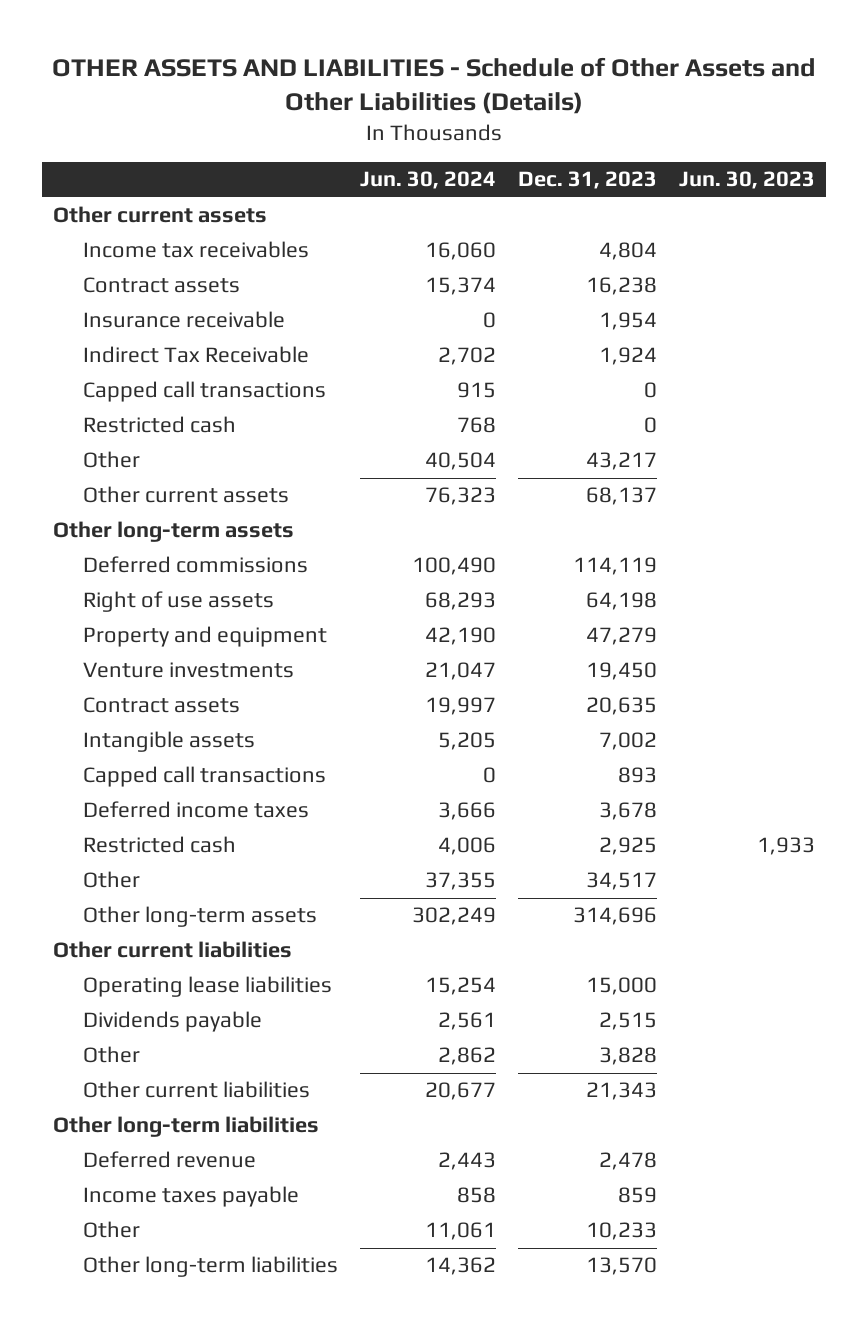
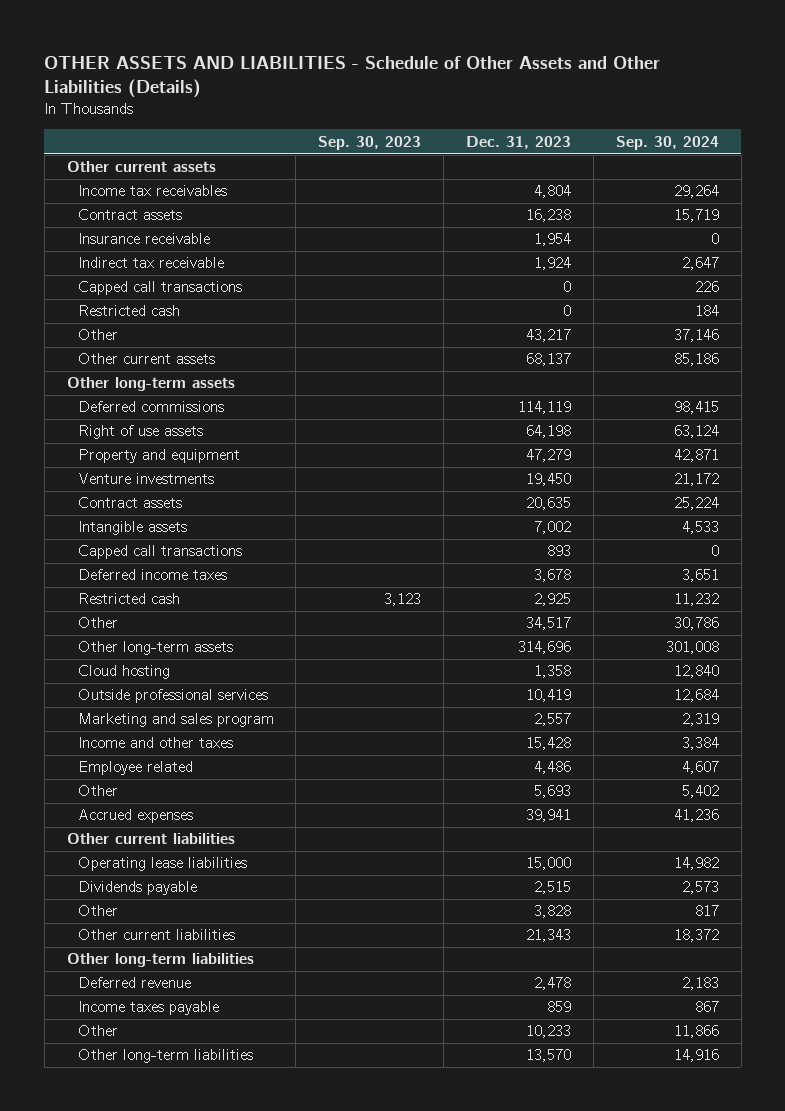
[360,171,497,190] Jun. 30, 2024 -> none
[679,171,816,190] Jun. 30, 2023 -> none
none -> [318,135,422,150] Sep. 30, 2023
none -> [615,135,719,150] Sep. 30, 2024
[83,346,310,364] Indirect Tax Receivable -> [77,257,224,269] Indirect tax receivable
none -> [77,665,170,680] Cloud hosting
none -> [77,689,268,704] Outside professional services
none -> [77,713,274,728] Marketing and sales program
none -> [77,737,233,749] Income and other taxes
none -> [77,761,193,776] Employee related
none -> [77,785,118,797] Other
none -> [77,809,193,824] Accrued expenses

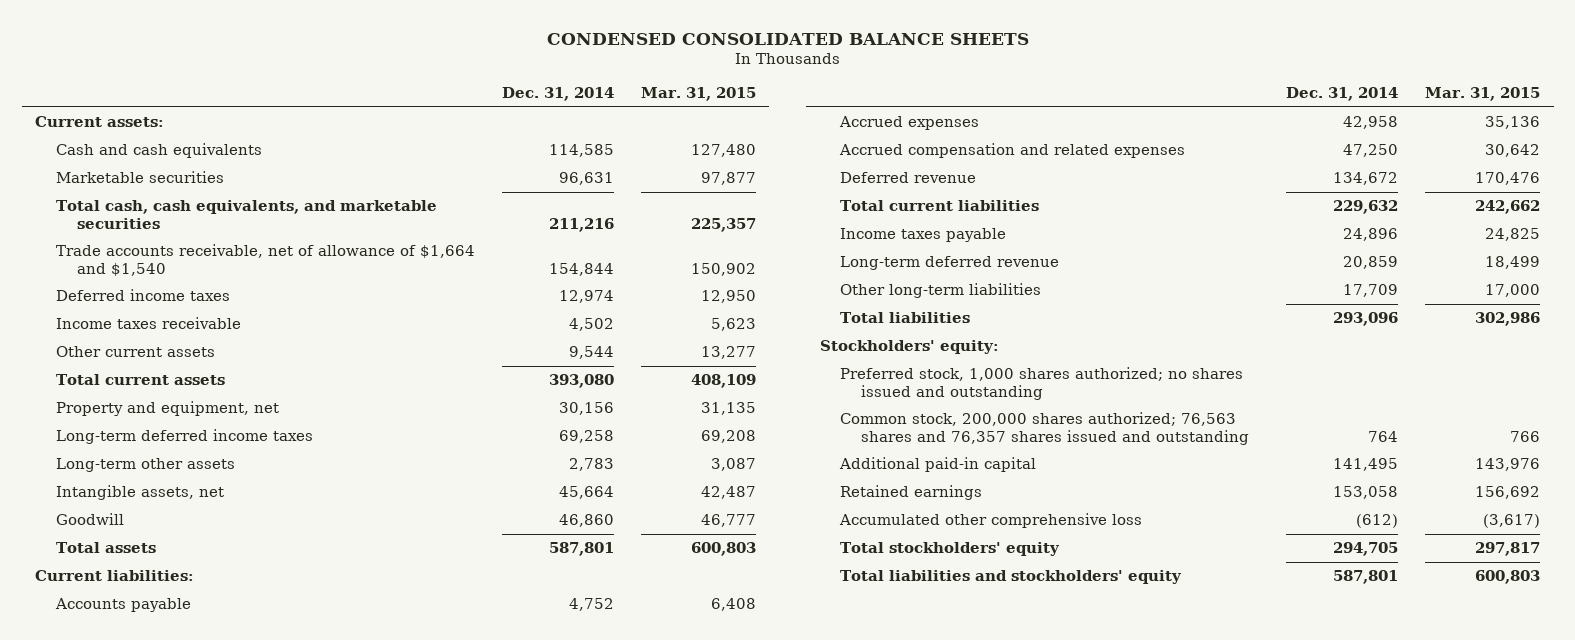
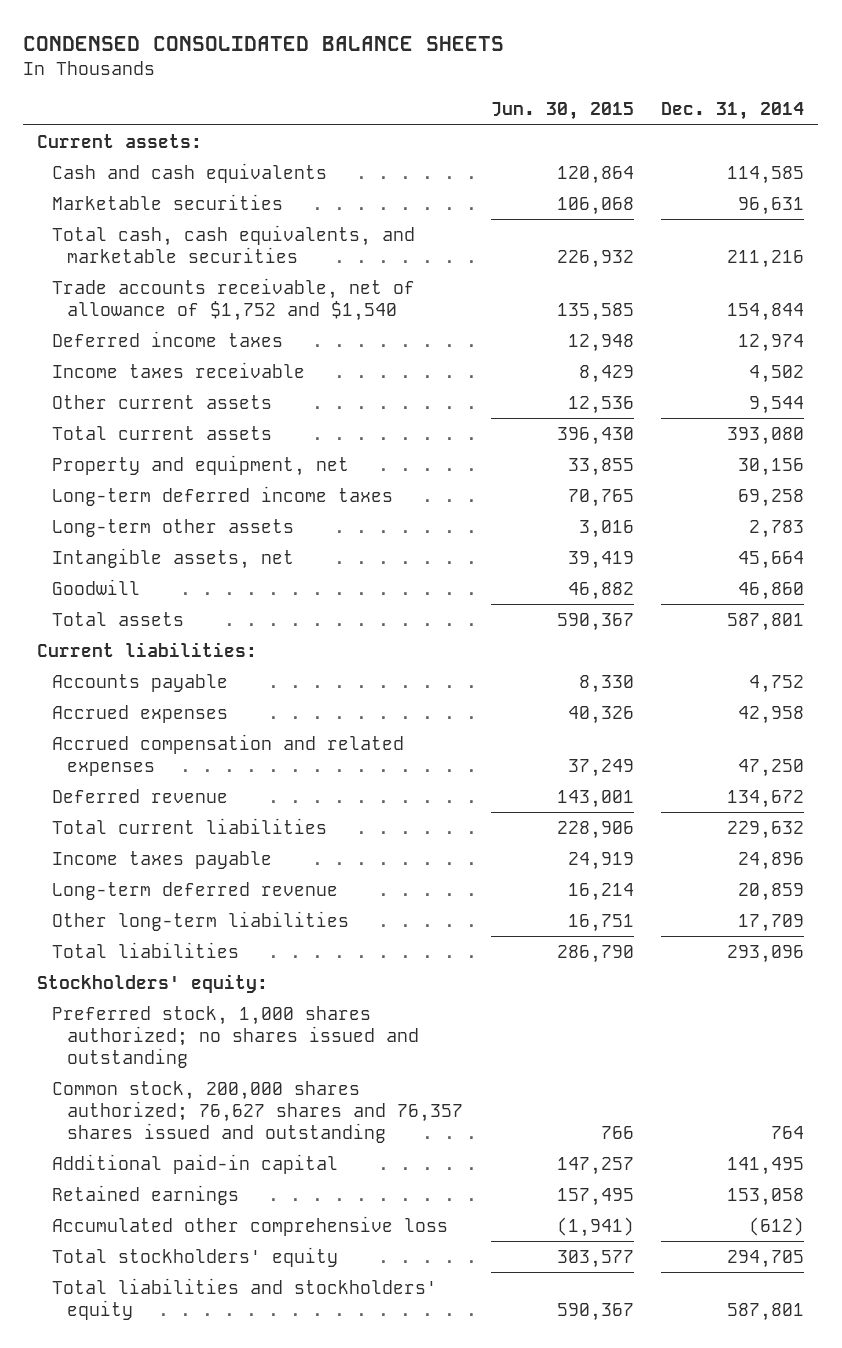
[640,87,756,102] Mar. 31, 2015 -> none
none -> [490,102,634,121] Jun. 30, 2015
[55,244,475,276] Trade accounts receivable, net of allowance of $1,664 and $1,540 -> [51,277,415,321] Trade accounts receivable, net of allowance of $1,752 and $1,540
[840,412,1250,445] Common stock, 200,000 shares authorized; 76,563 shares and 76,357 shares issued and outstanding -> [51,1080,463,1143] Common stock, 200,000 shares authorized; 76,627 shares and 76,357 shares issued and outstanding

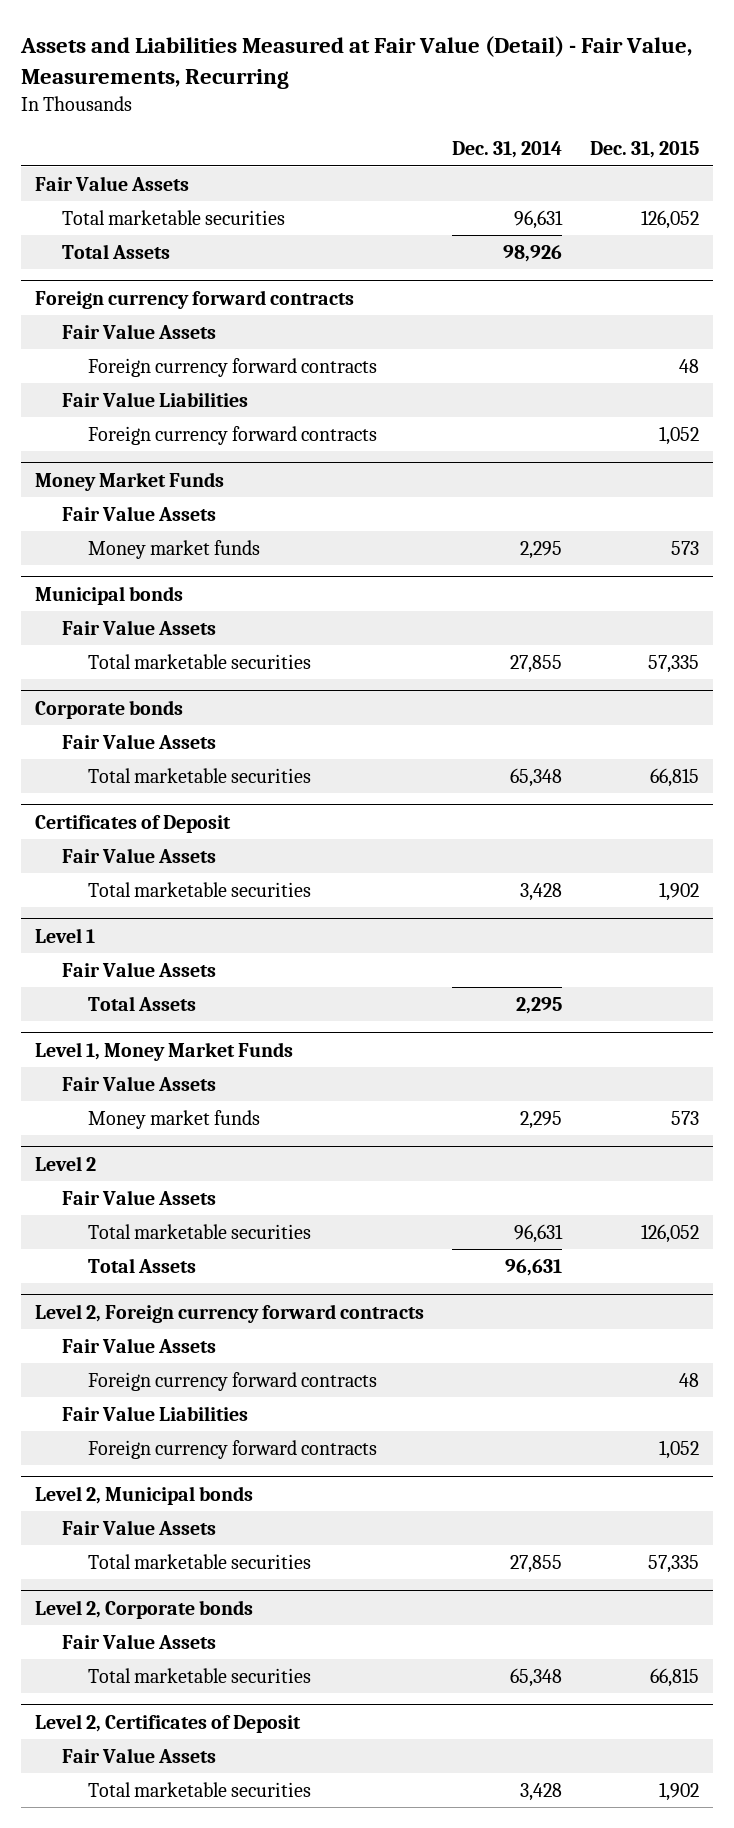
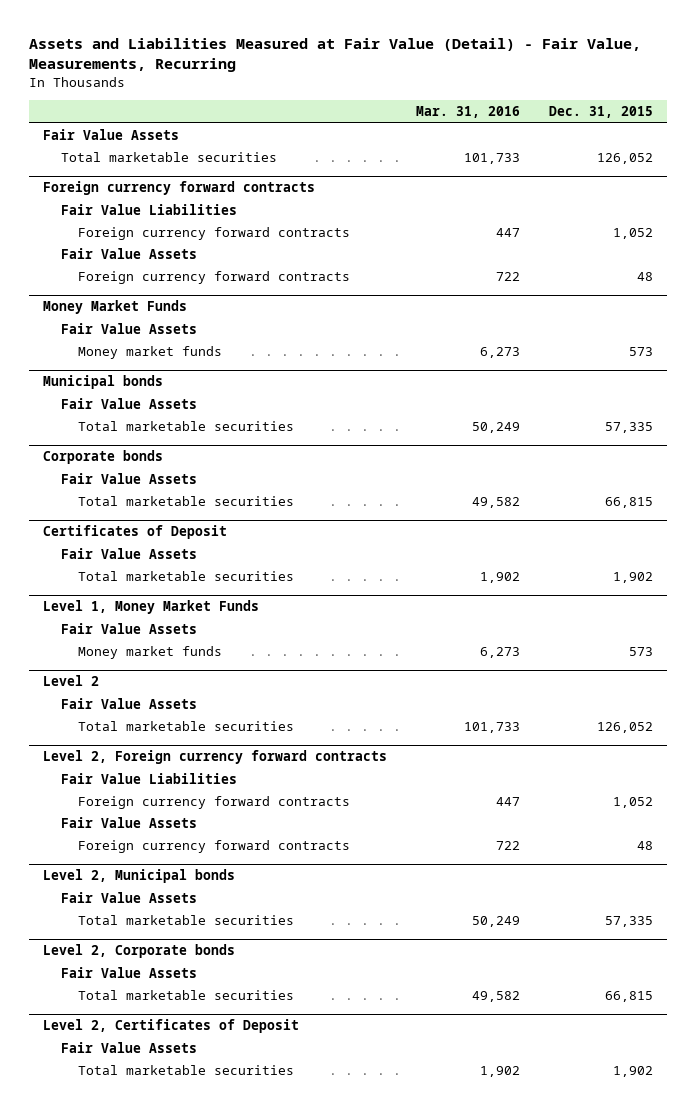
[452,141,563,159] Dec. 31, 2014 -> none
none -> [415,106,520,119] Mar. 31, 2016
[61,243,170,259] Total Assets -> none
[61,323,216,339] Fair Value Assets -> [60,247,197,259] Fair Value Assets
[88,357,378,377] Foreign currency forward contracts -> [78,270,351,284] Foreign currency forward contracts
[35,927,96,943] Level 1 -> none
[61,961,216,977] Fair Value Assets -> none
[88,995,197,1011] Total Assets -> none
[88,1257,197,1273] Total Assets -> none
[61,1337,216,1353] Fair Value Assets -> [60,816,197,828] Fair Value Assets
[88,1371,378,1391] Foreign currency forward contracts -> [78,839,351,853] Foreign currency forward contracts

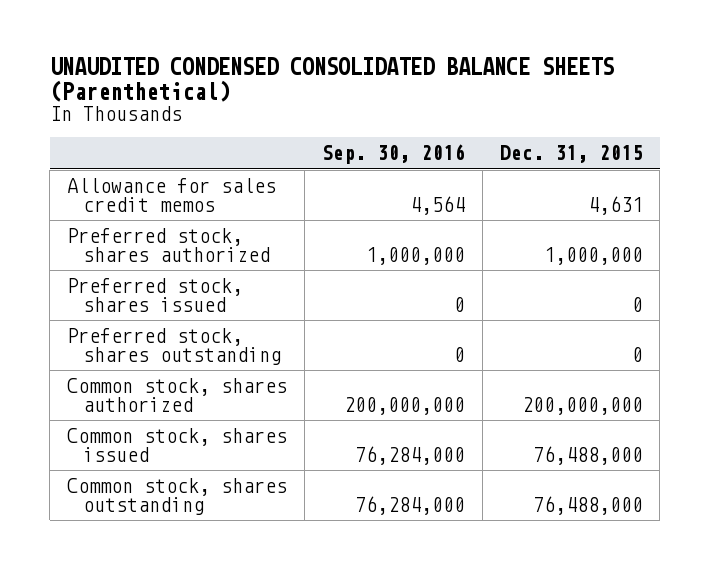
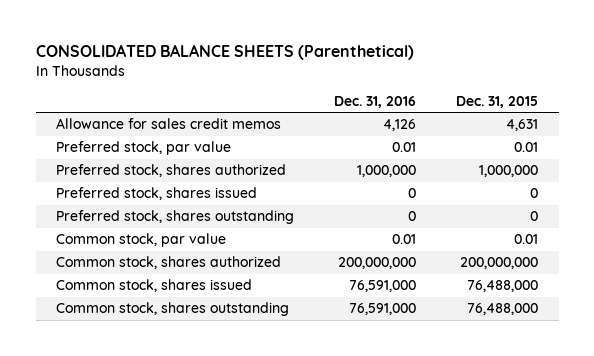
[49,56,614,102] UNAUDITED CONDENSED CONSOLIDATED BALANCE SHEETS (Parenthetical) -> [35,44,414,61] CONSOLIDATED BALANCE SHEETS (Parenthetical)
[321,144,465,165] Sep. 30, 2016 -> none
none -> [334,95,417,108] Dec. 31, 2016
none -> [55,141,231,156] Preferred stock, par value
none -> [55,233,226,248] Common stock, par value

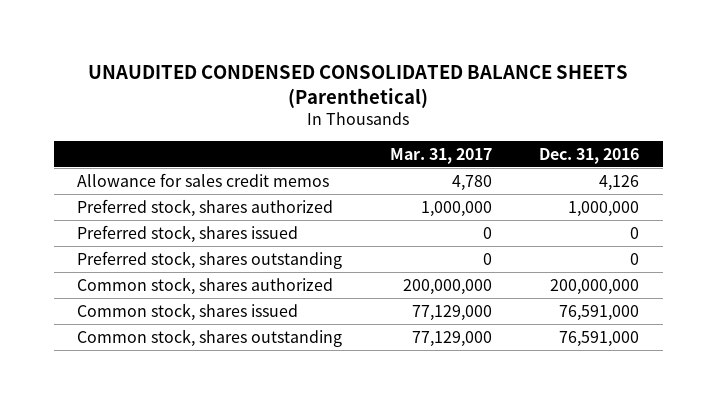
[35,44,414,61] CONSOLIDATED BALANCE SHEETS (Parenthetical) -> [88,64,629,108] UNAUDITED CONDENSED CONSOLIDATED BALANCE SHEETS (Parenthetical)
[456,95,539,108] Dec. 31, 2015 -> none
none -> [389,147,492,164] Mar. 31, 2017
[55,141,231,156] Preferred stock, par value -> none
[55,233,226,248] Common stock, par value -> none

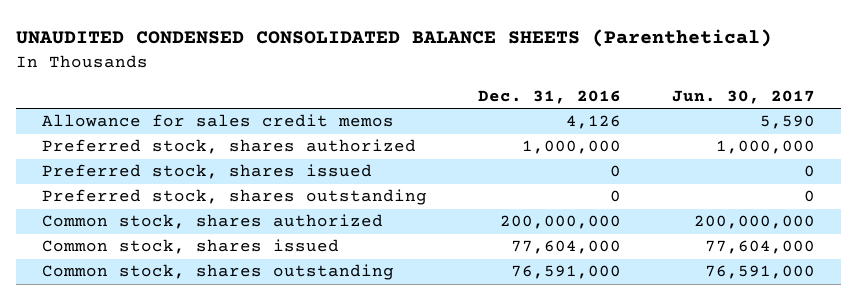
[389,147,492,164] Mar. 31, 2017 -> none
none -> [671,90,815,105] Jun. 30, 2017
[559,304,640,321] 76,591,000 -> [510,240,621,255] 77,604,000

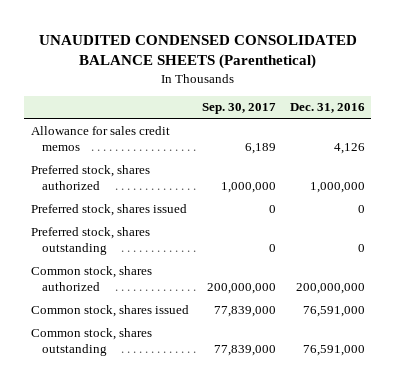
[671,90,815,105] Jun. 30, 2017 -> none
none -> [202,103,277,115] Sep. 30, 2017
[510,240,621,255] 77,604,000 -> [302,305,365,317] 76,591,000

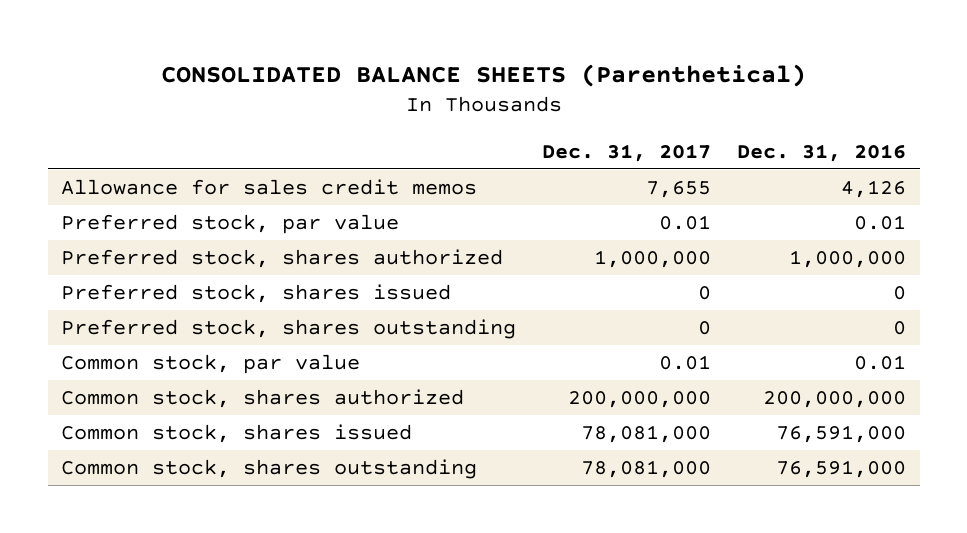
[38,34,357,69] UNAUDITED CONDENSED CONSOLIDATED BALANCE SHEETS (Parenthetical) -> [160,63,806,87] CONSOLIDATED BALANCE SHEETS (Parenthetical)
[202,103,277,115] Sep. 30, 2017 -> none
none -> [542,143,712,162] Dec. 31, 2017
none -> [60,214,399,235] Preferred stock, par value
none -> [60,354,360,375] Common stock, par value

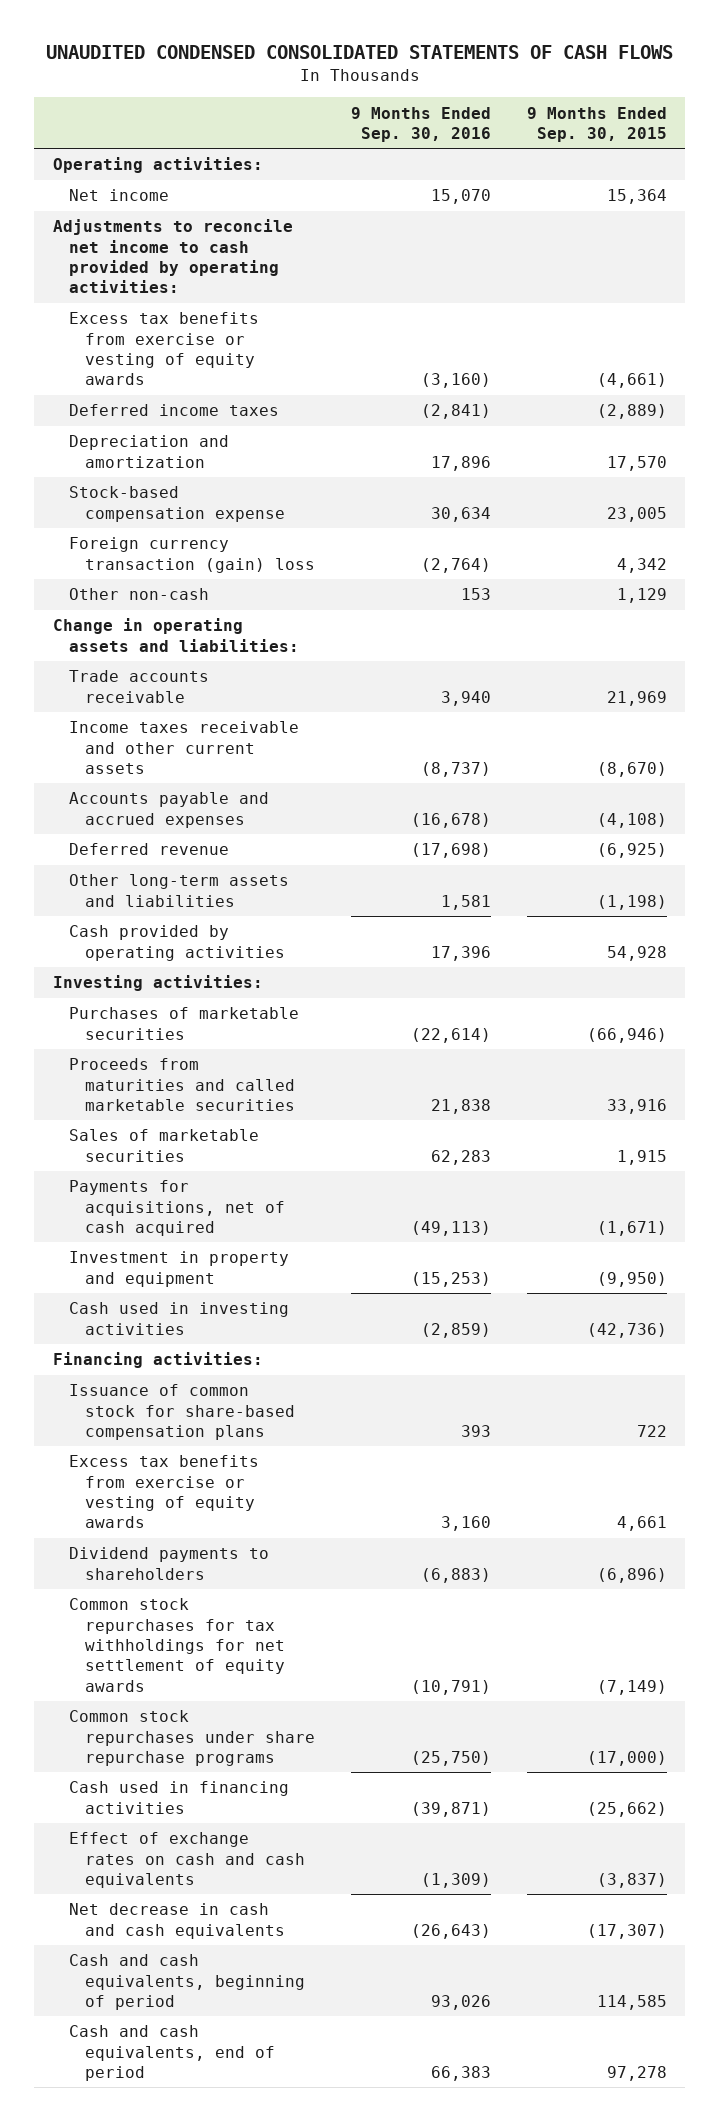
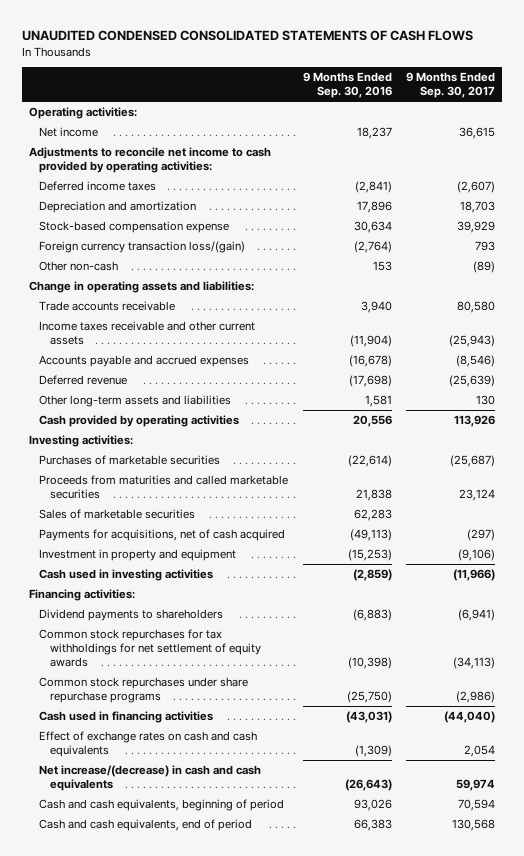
[527,106,668,142] 9 Months Ended Sep. 30, 2015 -> none
none -> [405,71,495,99] 9 Months Ended Sep. 30, 2017
[430,189,491,205] 15,070 -> [356,126,392,139] 18,237
[68,312,259,386] Excess tax benefits from exercise or vesting of equity awards -> none
[68,537,315,573] Foreign currency transaction (gain) loss -> [39,240,246,253] Foreign currency transaction loss/(gain)
[420,761,491,777] (8,737) -> [349,335,392,348] (11,904)
[430,945,491,961] 17,396 -> [352,414,392,427] 20,556
[68,1384,295,1440] Issuance of common stock for share-based compensation plans -> none
[68,1455,259,1529] Excess tax benefits from exercise or vesting of equity awards -> none
[410,1679,491,1695] (10,791) -> [347,657,392,670] (10,398)
[410,1801,491,1817] (39,871) -> [345,710,392,723] (43,031)
[68,1903,285,1939] Net decrease in cash and cash equivalents -> [39,764,262,792] Net increase/(decrease) in cash and cash equivalents

